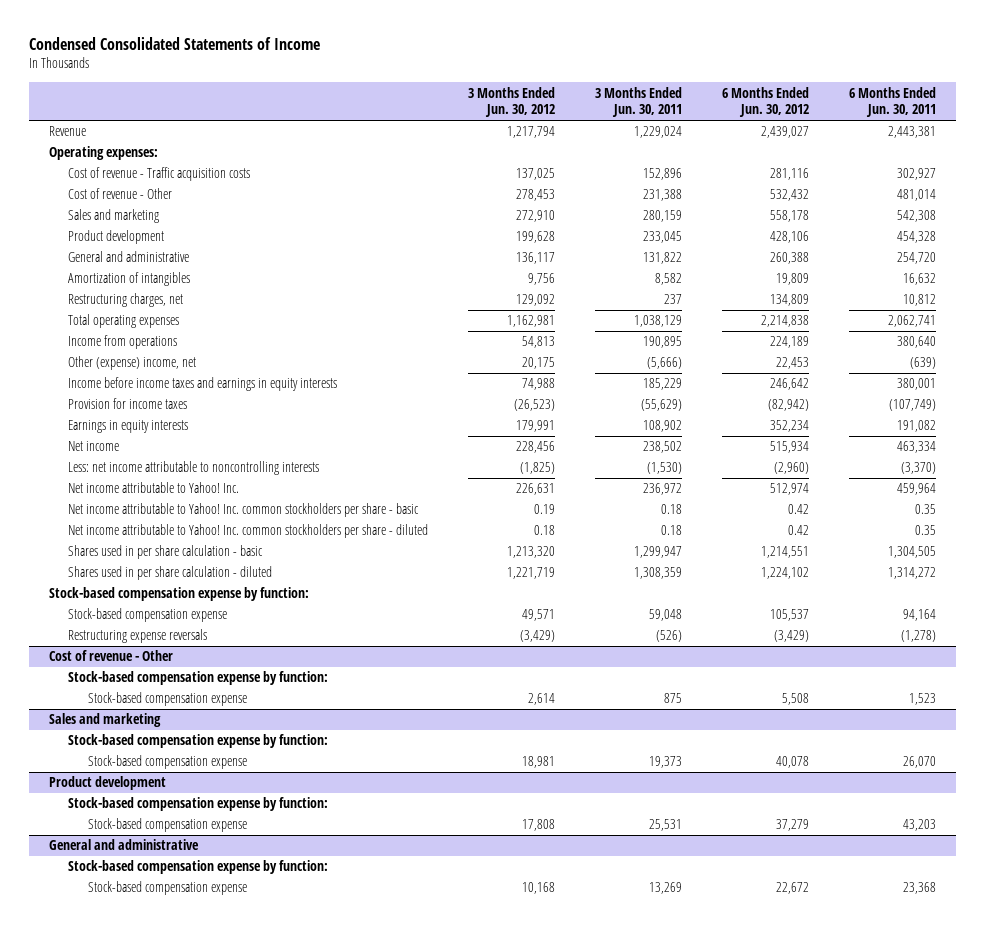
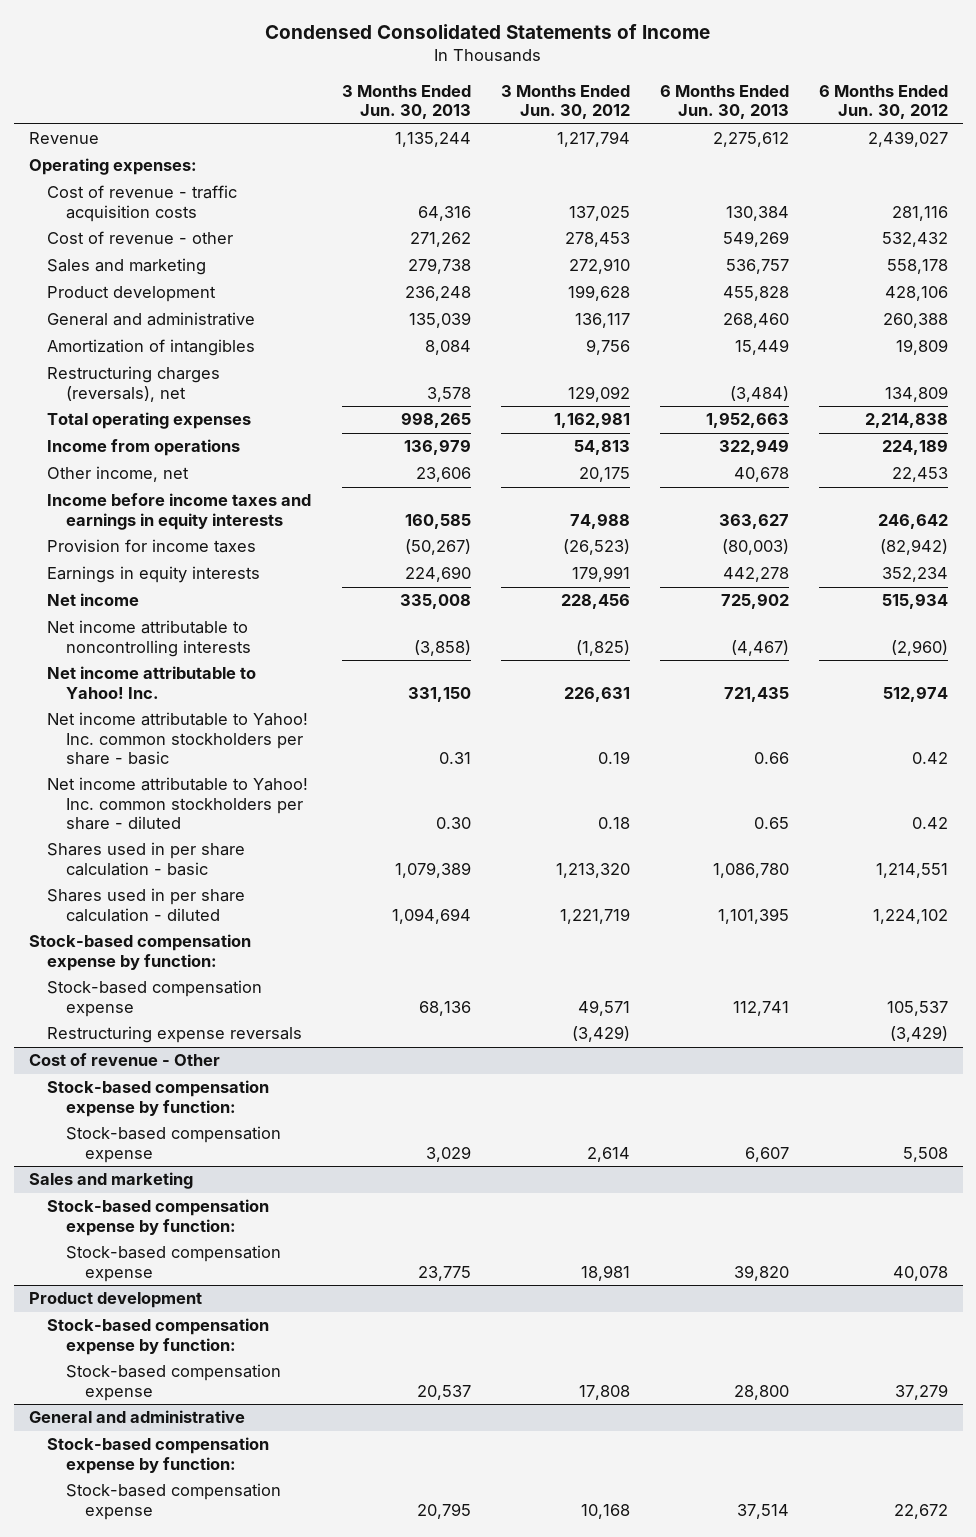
[595,86,683,118] 3 Months Ended Jun. 30, 2011 -> none
[848,86,936,118] 6 Months Ended Jun. 30, 2011 -> none
none -> [341,85,471,120] 3 Months Ended Jun. 30, 2013
none -> [659,85,789,120] 6 Months Ended Jun. 30, 2013
[68,167,251,182] Cost of revenue - Traffic acquisition costs -> [47,185,238,222] Cost of revenue - traffic acquisition costs
[68,188,173,200] Cost of revenue - Other -> [47,231,234,245] Cost of revenue - other
[68,293,184,308] Restructuring charges, net -> [47,366,221,402] Restructuring charges (reversals), net
[68,356,197,371] Other (expense) income, net -> [47,466,190,483] Other income, net
[68,461,320,476] Less: net income attributable to noncontrolling interests -> [47,620,252,657] Net income attributable to noncontrolling interests

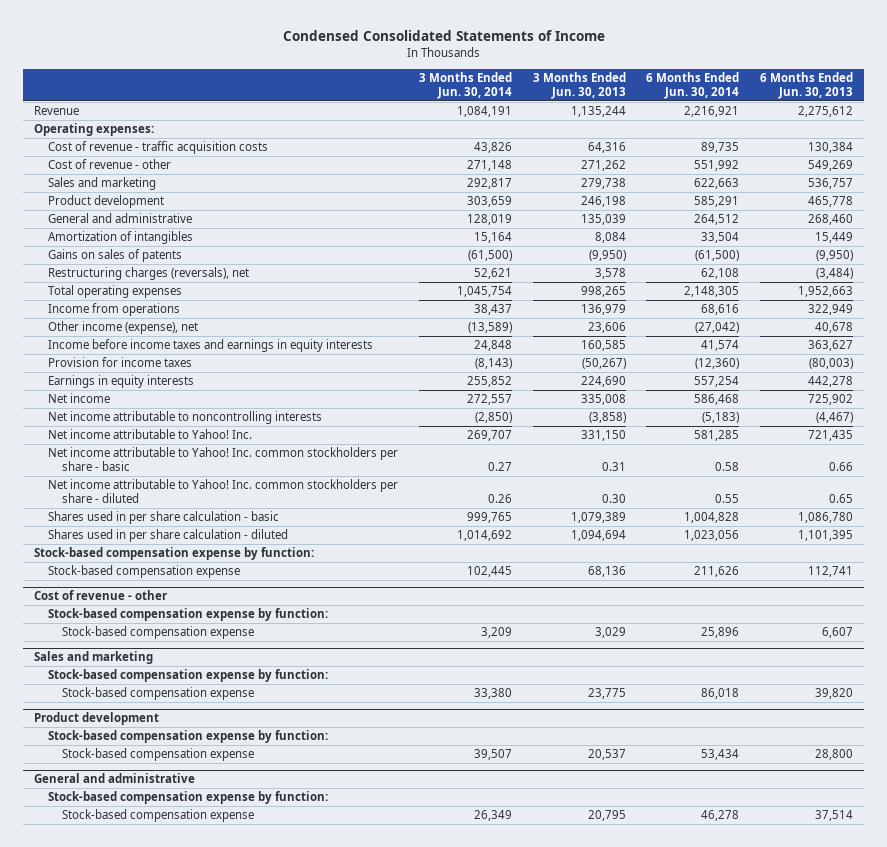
[500,85,630,120] 3 Months Ended Jun. 30, 2012 -> none
[818,85,948,120] 6 Months Ended Jun. 30, 2012 -> none
none -> [418,72,512,100] 3 Months Ended Jun. 30, 2014
none -> [646,72,740,100] 6 Months Ended Jun. 30, 2014
[404,286,471,302] 236,248 -> [580,196,626,208] 246,198
[722,286,789,302] 455,828 -> [808,196,854,208] 465,778
none -> [47,249,182,263] Gains on sales of patents
[47,466,190,483] Other income, net -> [47,321,198,335] Other income (expense), net
[47,1026,303,1044] Restructuring expense reversals -> none
[28,1053,220,1067] Cost of revenue - Other -> [33,590,167,601] Cost of revenue - other

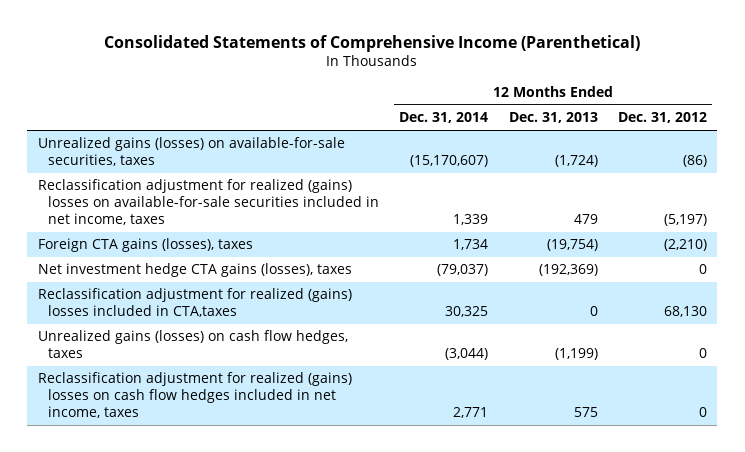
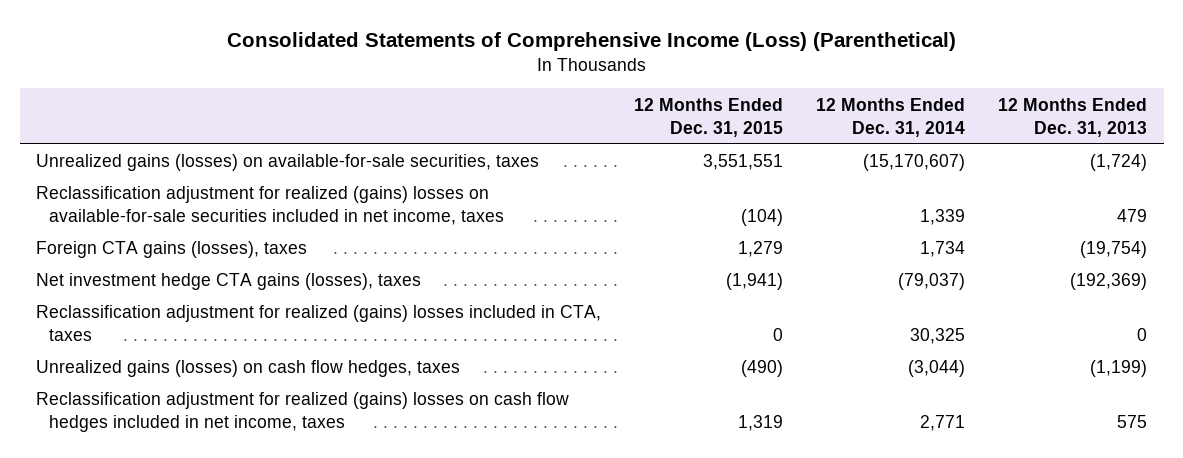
[104,34,641,52] Consolidated Statements of Comprehensive Income (Parenthetical) -> [226,31,956,51] Consolidated Statements of Comprehensive Income (Loss) (Parenthetical)
[618,112,708,124] Dec. 31, 2012 -> none
none -> [634,97,784,137] 12 Months Ended Dec. 31, 2015
[37,288,352,317] Reclassification adjustment for realized (gains) losses included in CTA,taxes -> [36,305,602,342] Reclassification adjustment for realized (gains) losses included in CTA, taxes

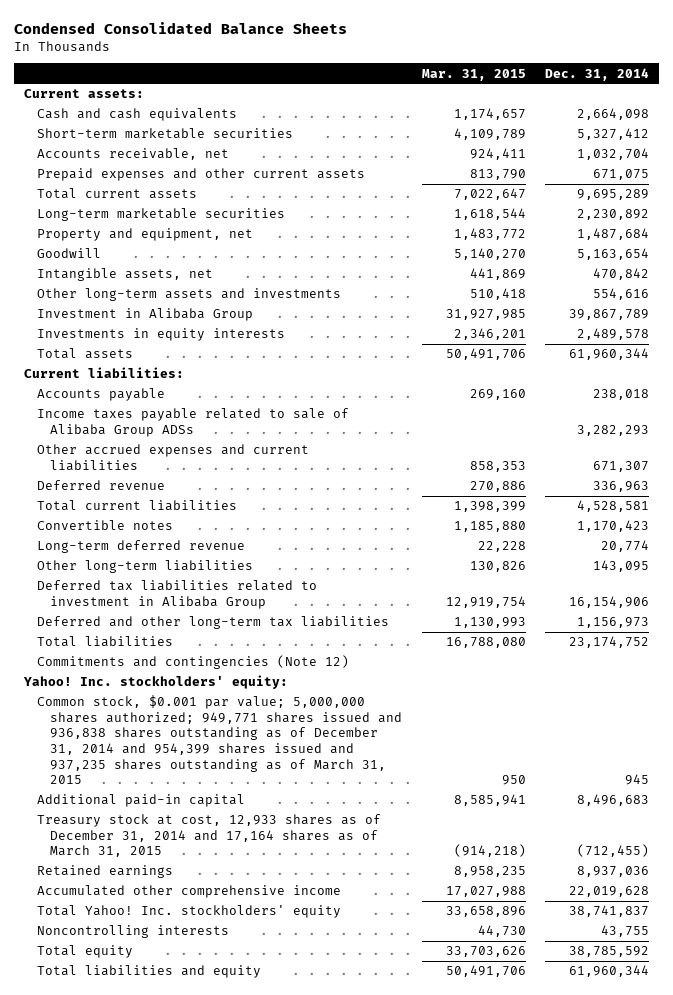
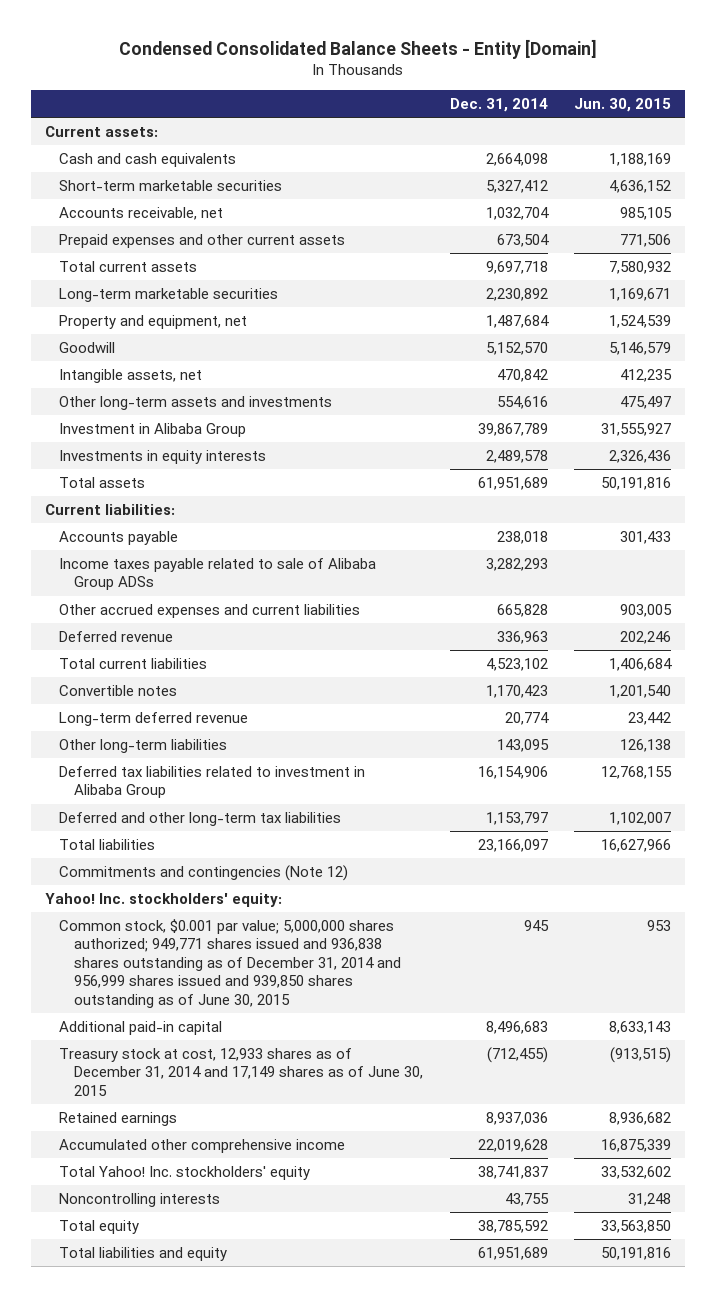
[14,21,348,34] Condensed Consolidated Balance Sheets -> [119,38,598,59] Condensed Consolidated Balance Sheets - Entity [Domain]
[421,68,526,81] Mar. 31, 2015 -> none
none -> [574,98,672,113] Jun. 30, 2015
[593,169,650,181] 671,075 -> [496,233,549,247] 673,504
[577,189,650,201] 9,695,289 -> [485,260,548,274] 9,697,718
[577,248,650,261] 5,163,654 -> [485,341,548,355] 5,152,570
[569,348,650,361] 61,960,344 -> [477,476,548,490] 61,951,689
[593,460,650,472] 671,307 -> [496,603,548,617] 665,828
[577,500,650,513] 4,528,581 -> [485,657,548,671] 4,523,102
[577,617,650,629] 1,156,973 -> [485,811,548,825] 1,153,797
[569,636,650,649] 23,174,752 -> [477,838,548,852] 23,166,097
[37,695,403,785] Common stock, $0.001 par value; 5,000,000 shares authorized; 949,771 shares issued and 936,838 shares outstanding as of December 31, 2014 and 954,399 shares issued and 937,235 shares outstanding as of March 31, 2015 -> [59,918,402,1008] Common stock, $0.001 par value; 5,000,000 shares authorized; 949,771 shares issued and 936,838 shares outstanding as of December 31, 2014 and 956,999 shares issued and 939,850 shares outstanding as of June 30, 2015
[37,814,382,858] Treasury stock at cost, 12,933 shares as of December 31, 2014 and 17,164 shares as of March 31, 2015 -> [59,1047,424,1096] Treasury stock at cost, 12,933 shares as of December 31, 2014 and 17,149 shares as of June 30, 2015
[569,965,650,978] 61,960,344 -> [477,1246,548,1260] 61,951,689

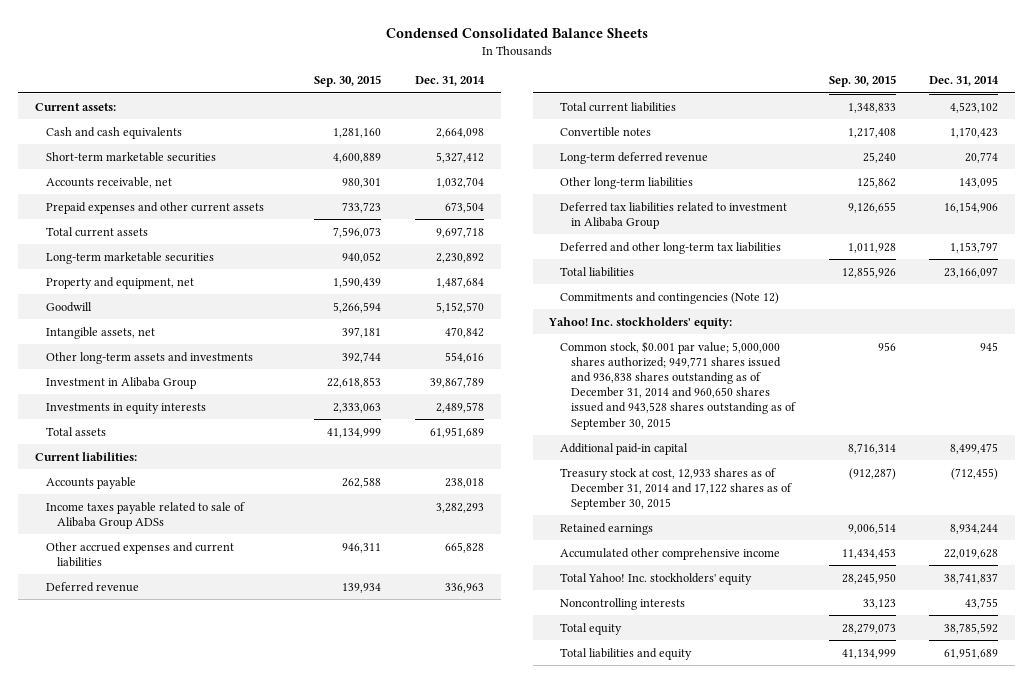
[119,38,598,59] Condensed Consolidated Balance Sheets - Entity [Domain] -> [385,27,648,38] Condensed Consolidated Balance Sheets
[574,98,672,113] Jun. 30, 2015 -> none
none -> [314,75,382,88] Sep. 30, 2015
[59,918,402,1008] Common stock, $0.001 par value; 5,000,000 shares authorized; 949,771 shares issued and 936,838 shares outstanding as of December 31, 2014 and 956,999 shares issued and 939,850 shares outstanding as of June 30, 2015 -> [560,340,797,430] Common stock, $0.001 par value; 5,000,000 shares authorized; 949,771 shares issued and 936,838 shares outstanding as of December 31, 2014 and 960,650 shares issued and 943,528 shares outstanding as of September 30, 2015
[485,1020,548,1034] 8,496,683 -> [950,442,999,454] 8,499,475
[59,1047,424,1096] Treasury stock at cost, 12,933 shares as of December 31, 2014 and 17,149 shares as of June 30, 2015 -> [560,467,793,511] Treasury stock at cost, 12,933 shares as of December 31, 2014 and 17,122 shares as of September 30, 2015
[485,1111,548,1125] 8,937,036 -> [950,523,999,534] 8,934,244

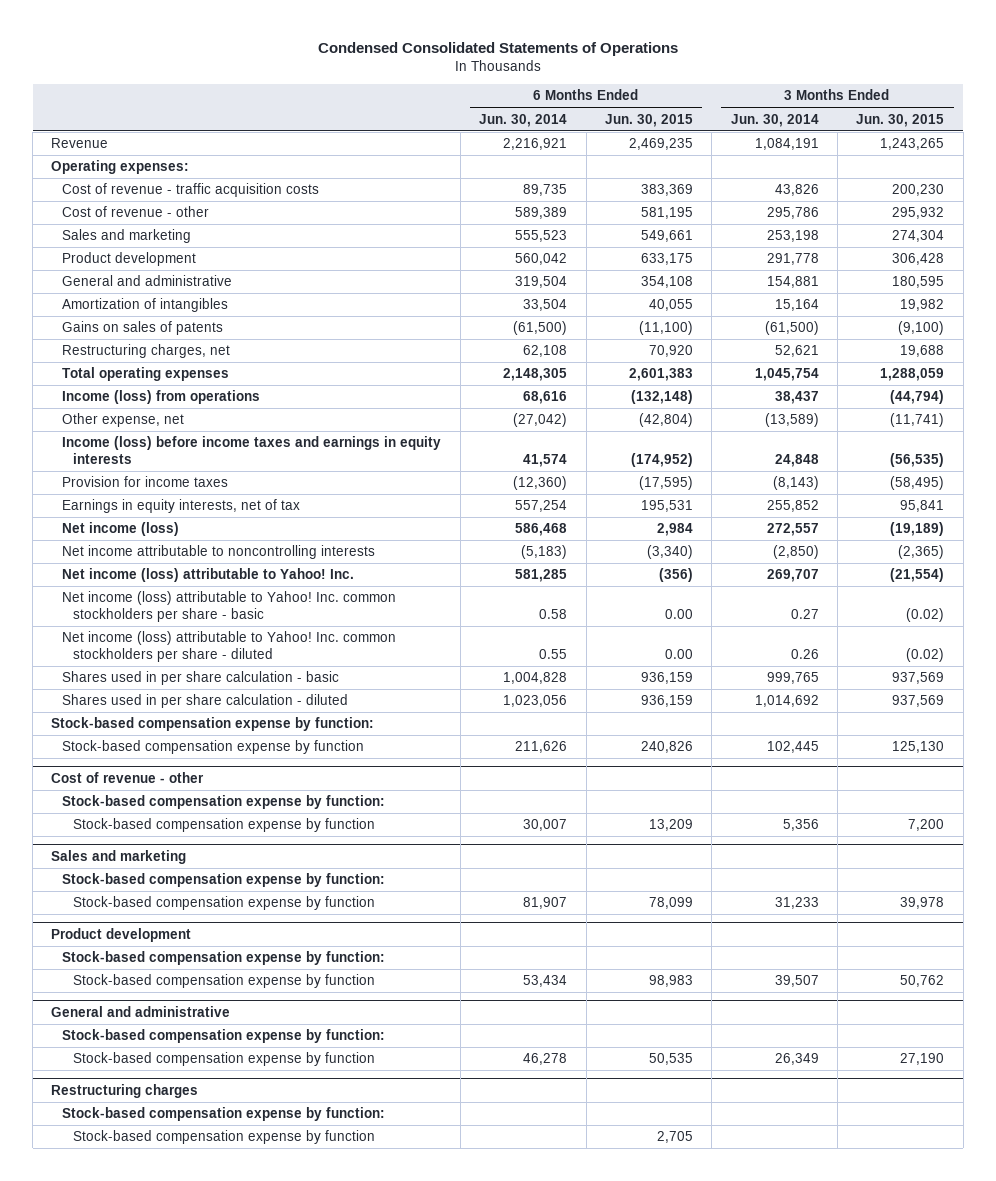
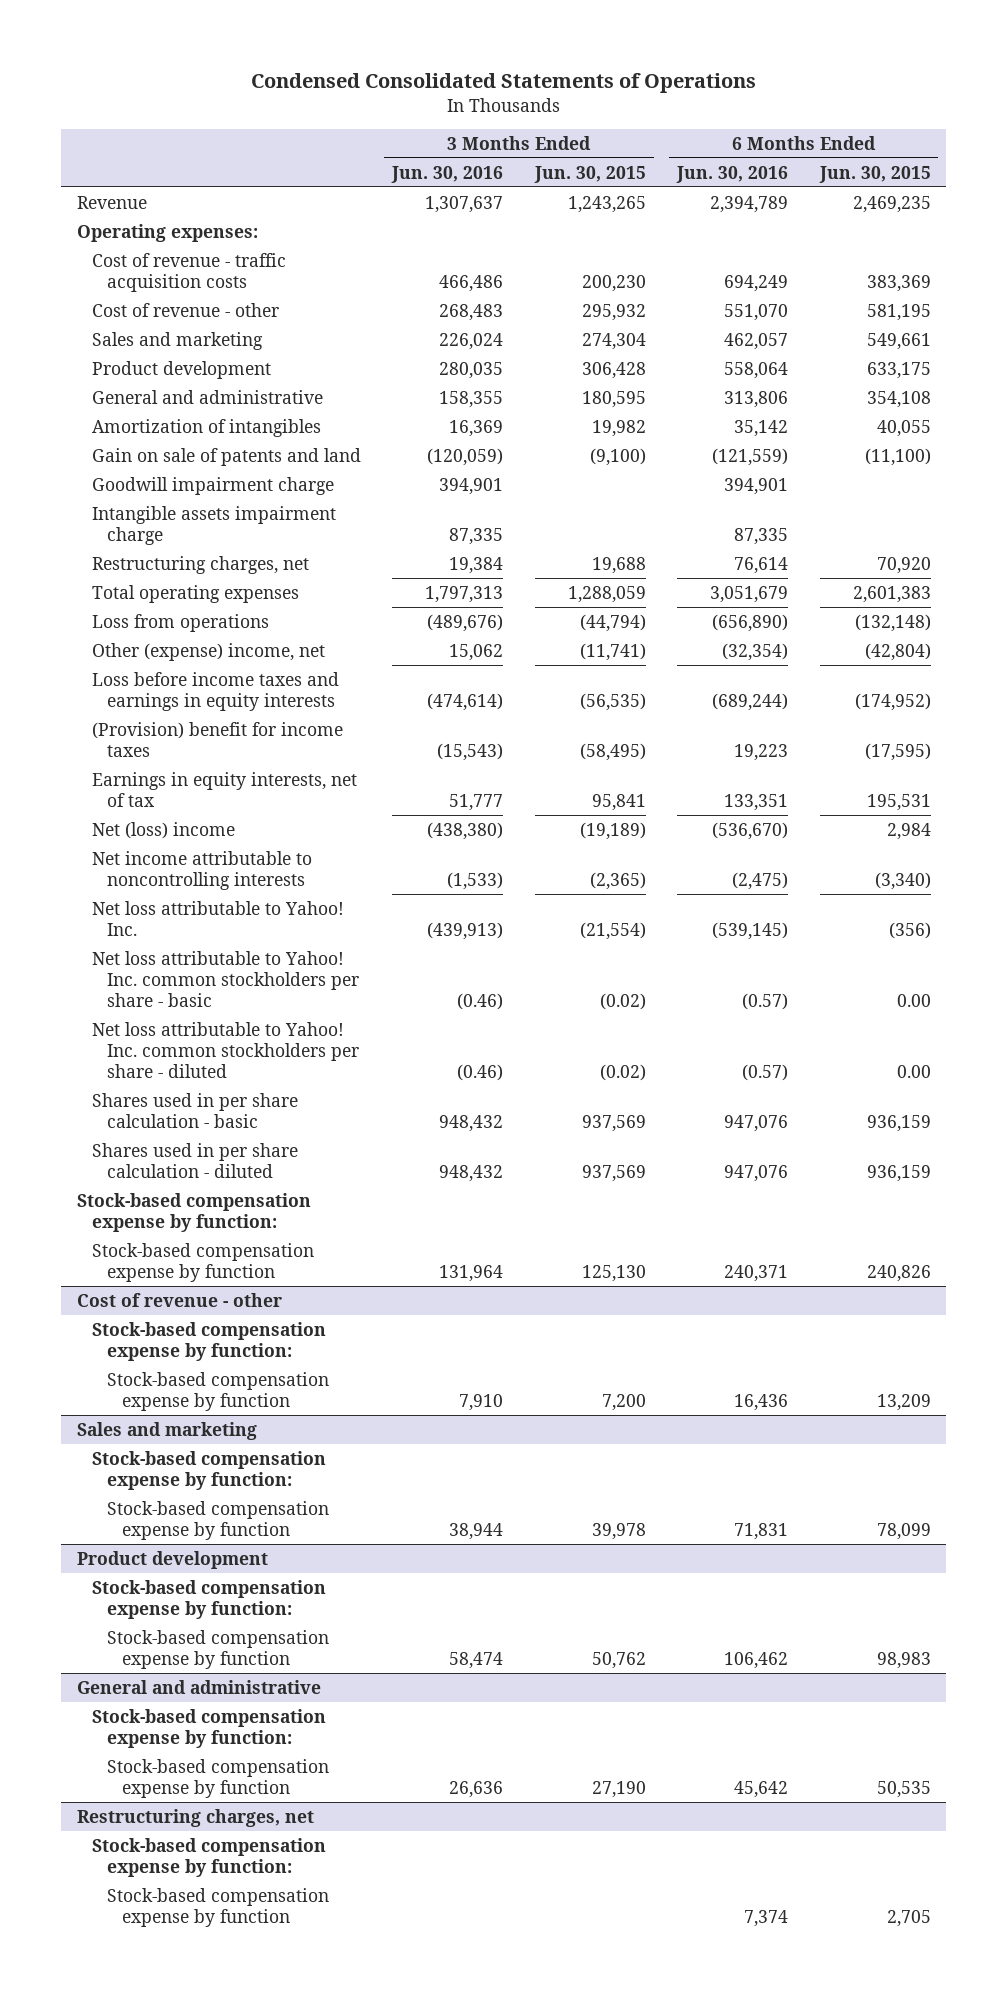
[479,113,568,127] Jun. 30, 2014 -> none
[730,113,819,127] Jun. 30, 2014 -> none
none -> [391,165,504,183] Jun. 30, 2016
none -> [676,165,789,183] Jun. 30, 2016
[62,321,224,336] Gains on sales of patents -> [91,447,361,466] Gain on sale of patents and land
none -> [91,476,334,495] Goodwill impairment charge
none -> [91,505,336,546] Intangible assets impairment charge
[62,390,261,405] Income (loss) from operations -> [91,613,269,632] Loss from operations
[62,413,185,428] Other expense, net -> [91,642,325,661] Other (expense) income, net
[62,436,442,464] Income (loss) before income taxes and earnings in equity interests -> [91,671,339,712] Loss before income taxes and earnings in equity interests
[62,476,229,488] Provision for income taxes -> [91,721,343,758] (Provision) benefit for income taxes
[62,522,180,537] Net income (loss) -> [91,821,235,839] Net (loss) income
[62,568,355,583] Net income (loss) attributable to Yahoo! Inc. -> [91,900,344,937] Net loss attributable to Yahoo! Inc.
[62,591,397,622] Net income (loss) attributable to Yahoo! Inc. common stockholders per share - basic -> [91,950,359,1008] Net loss attributable to Yahoo! Inc. common stockholders per share - basic
[62,631,397,662] Net income (loss) attributable to Yahoo! Inc. common stockholders per share - diluted -> [91,1021,359,1079] Net loss attributable to Yahoo! Inc. common stockholders per share - diluted
[51,1083,199,1098] Restructuring charges -> [76,1808,314,1827] Restructuring charges, net

